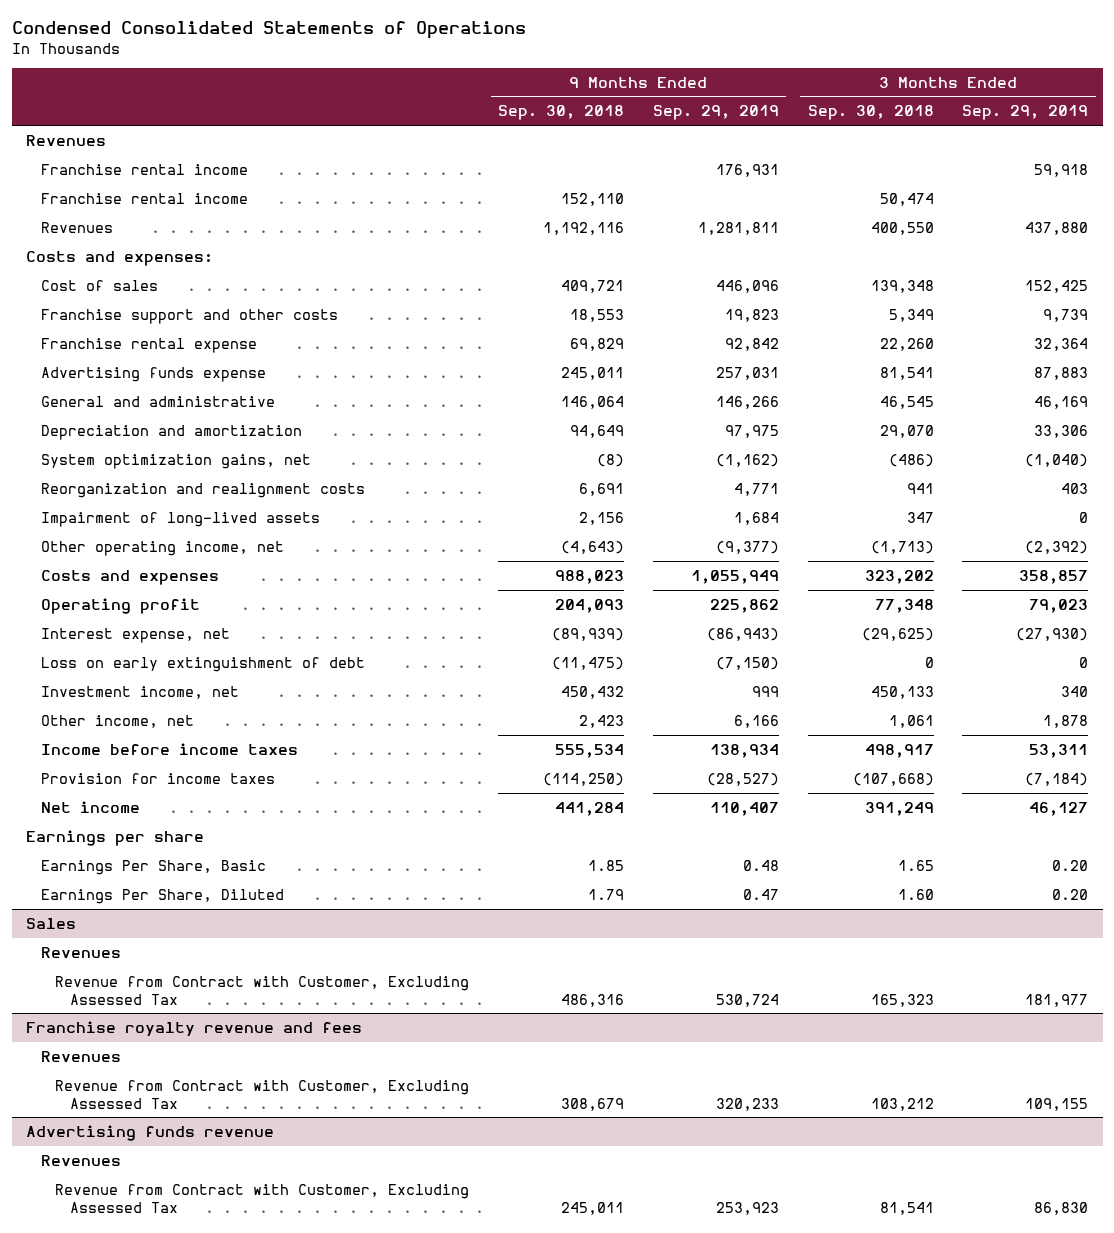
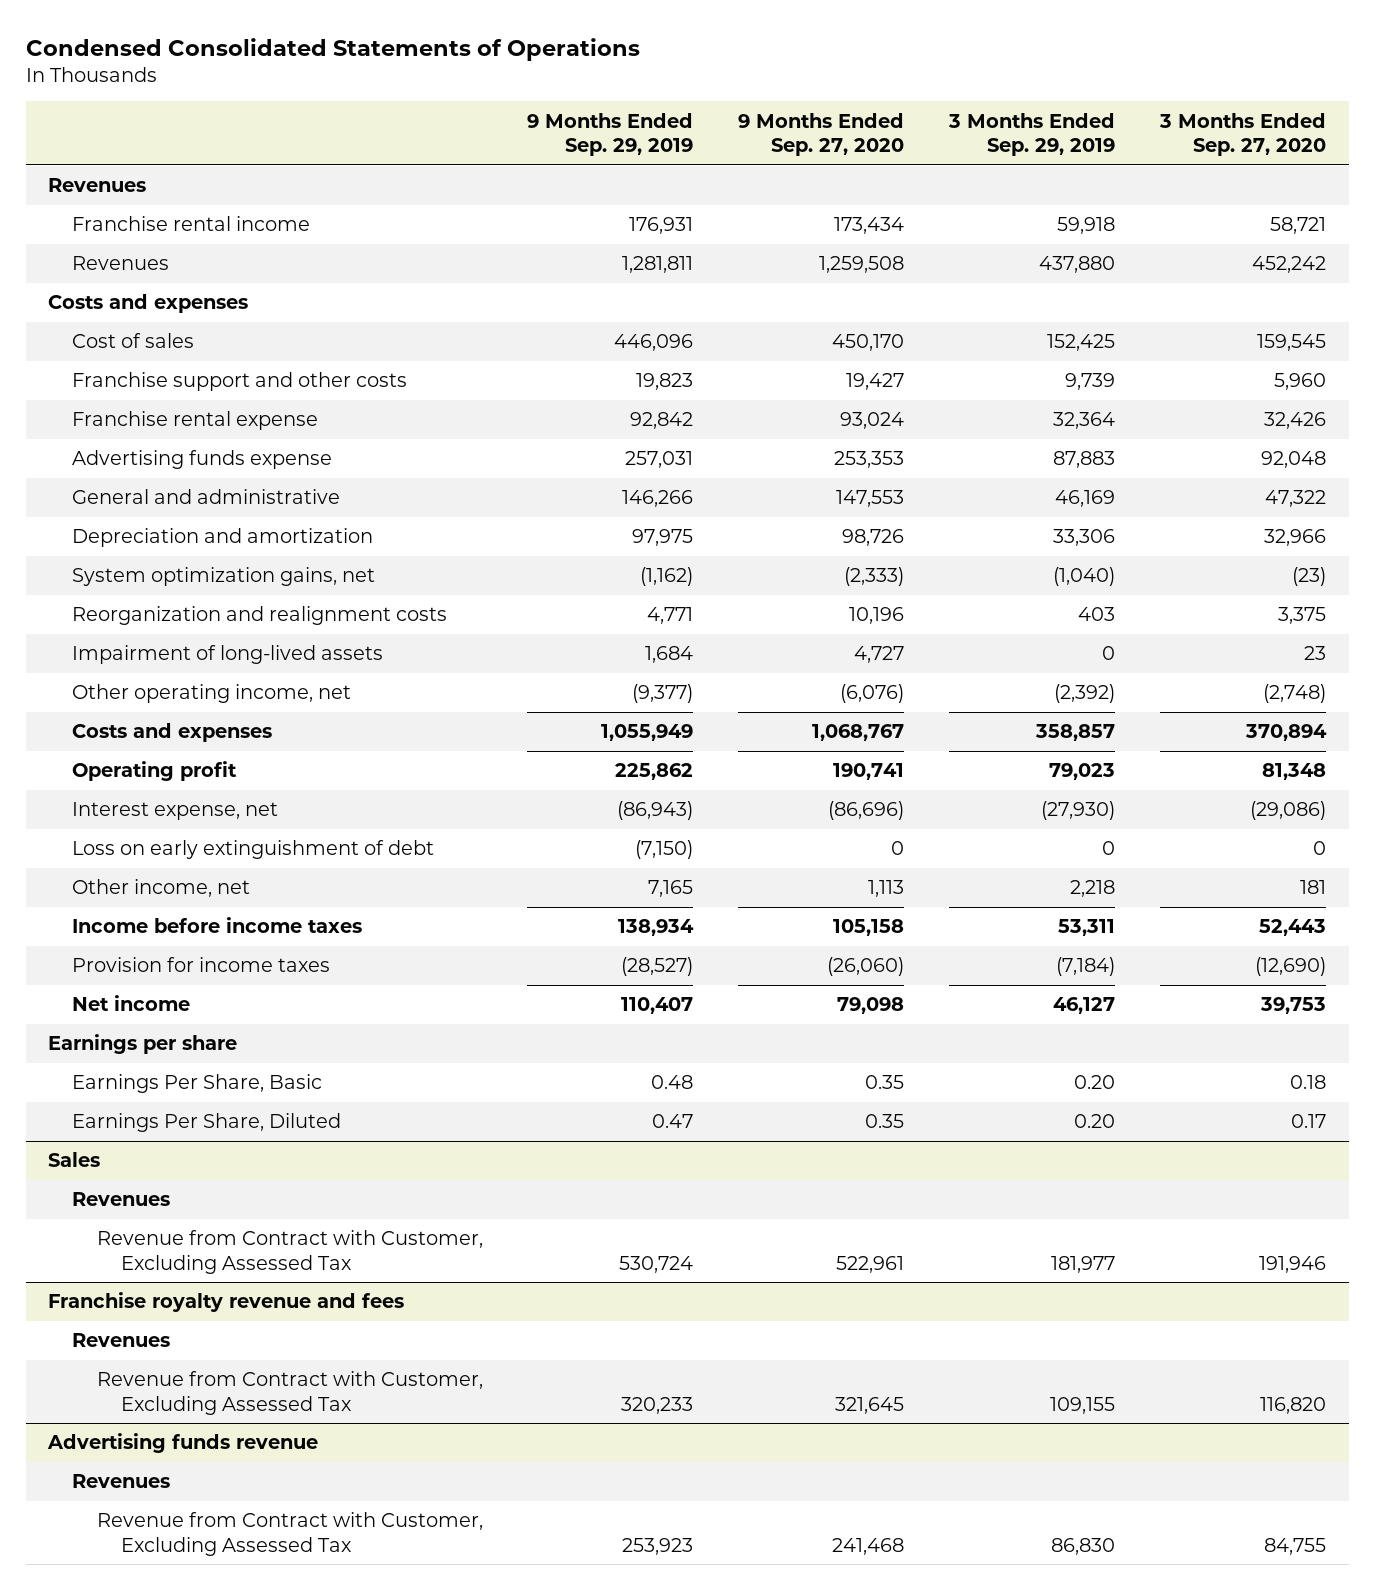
[498,105,625,121] Sep. 30, 2018 -> none
[807,105,934,121] Sep. 30, 2018 -> none
none -> [738,112,905,157] 9 Months Ended Sep. 27, 2020
none -> [1159,112,1327,157] 3 Months Ended Sep. 27, 2020
[40,192,248,204] Franchise rental income -> none
[26,250,214,266] Costs and expenses: -> [48,294,249,314] Costs and expenses
[40,685,239,699] Investment income, net -> none
[733,714,779,728] 6,166 -> [648,880,694,898] 7,165
[1043,714,1089,728] 1,878 -> [1070,880,1116,898] 2,218

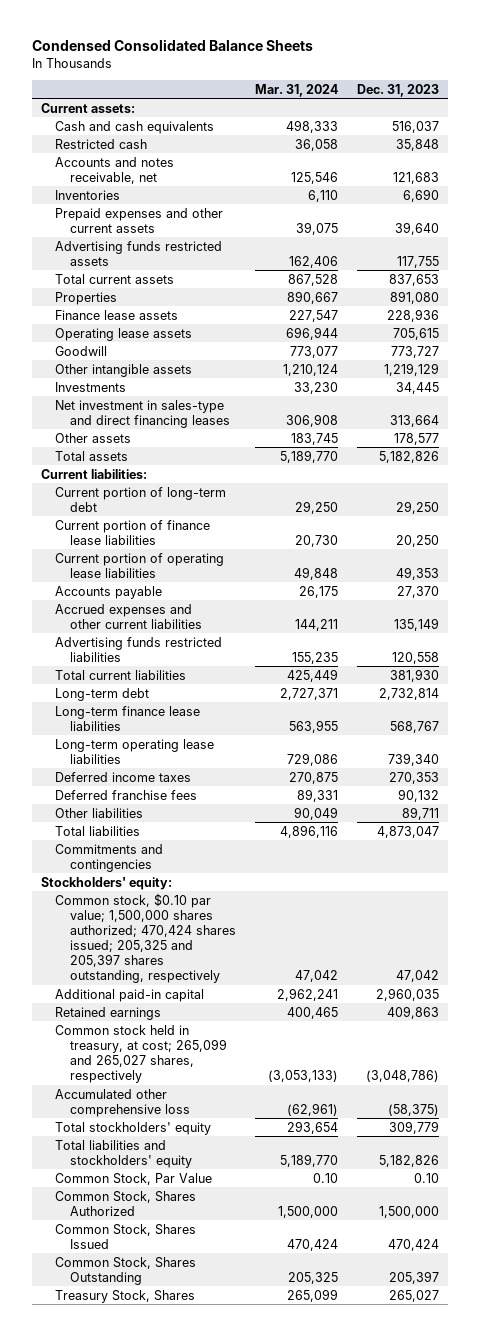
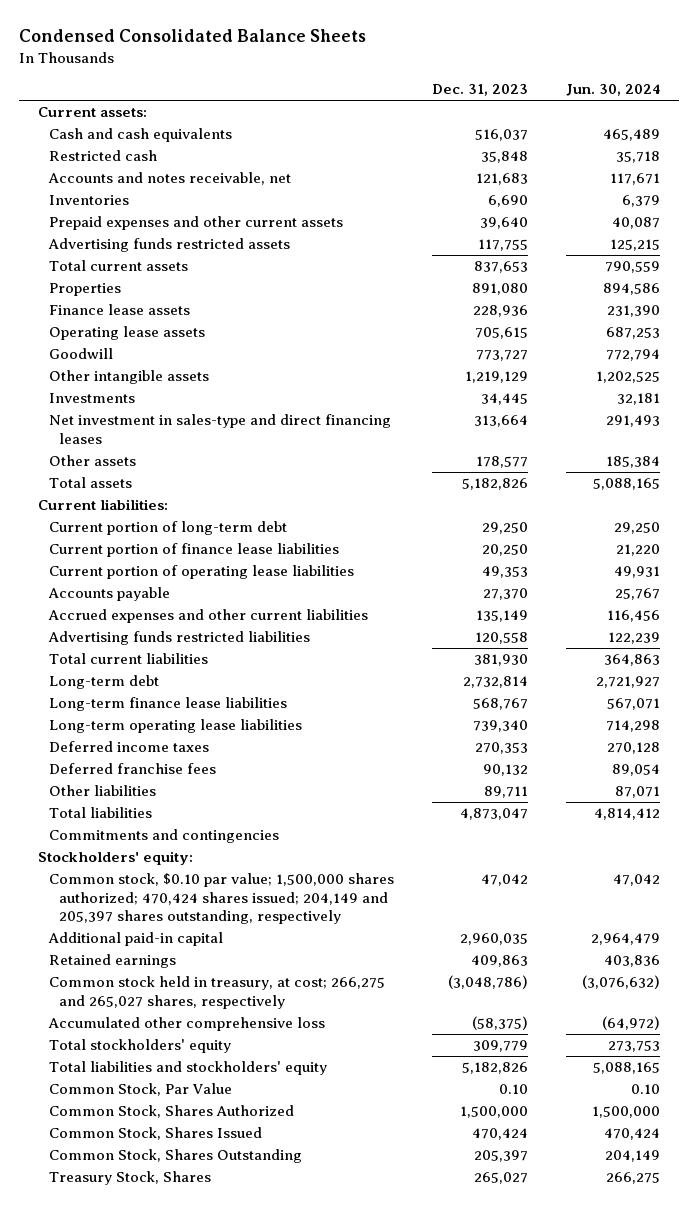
[254,83,338,97] Mar. 31, 2024 -> none
none -> [565,84,660,97] Jun. 30, 2024
[55,892,236,984] Common stock, $0.10 par value; 1,500,000 shares authorized; 470,424 shares issued; 205,325 and 205,397 shares outstanding, respectively -> [48,873,394,925] Common stock, $0.10 par value; 1,500,000 shares authorized; 470,424 shares issued; 204,149 and 205,397 shares outstanding, respectively
[55,1024,227,1083] Common stock held in treasury, at cost; 265,099 and 265,027 shares, respectively -> [48,976,385,1009] Common stock held in treasury, at cost; 266,275 and 265,027 shares, respectively

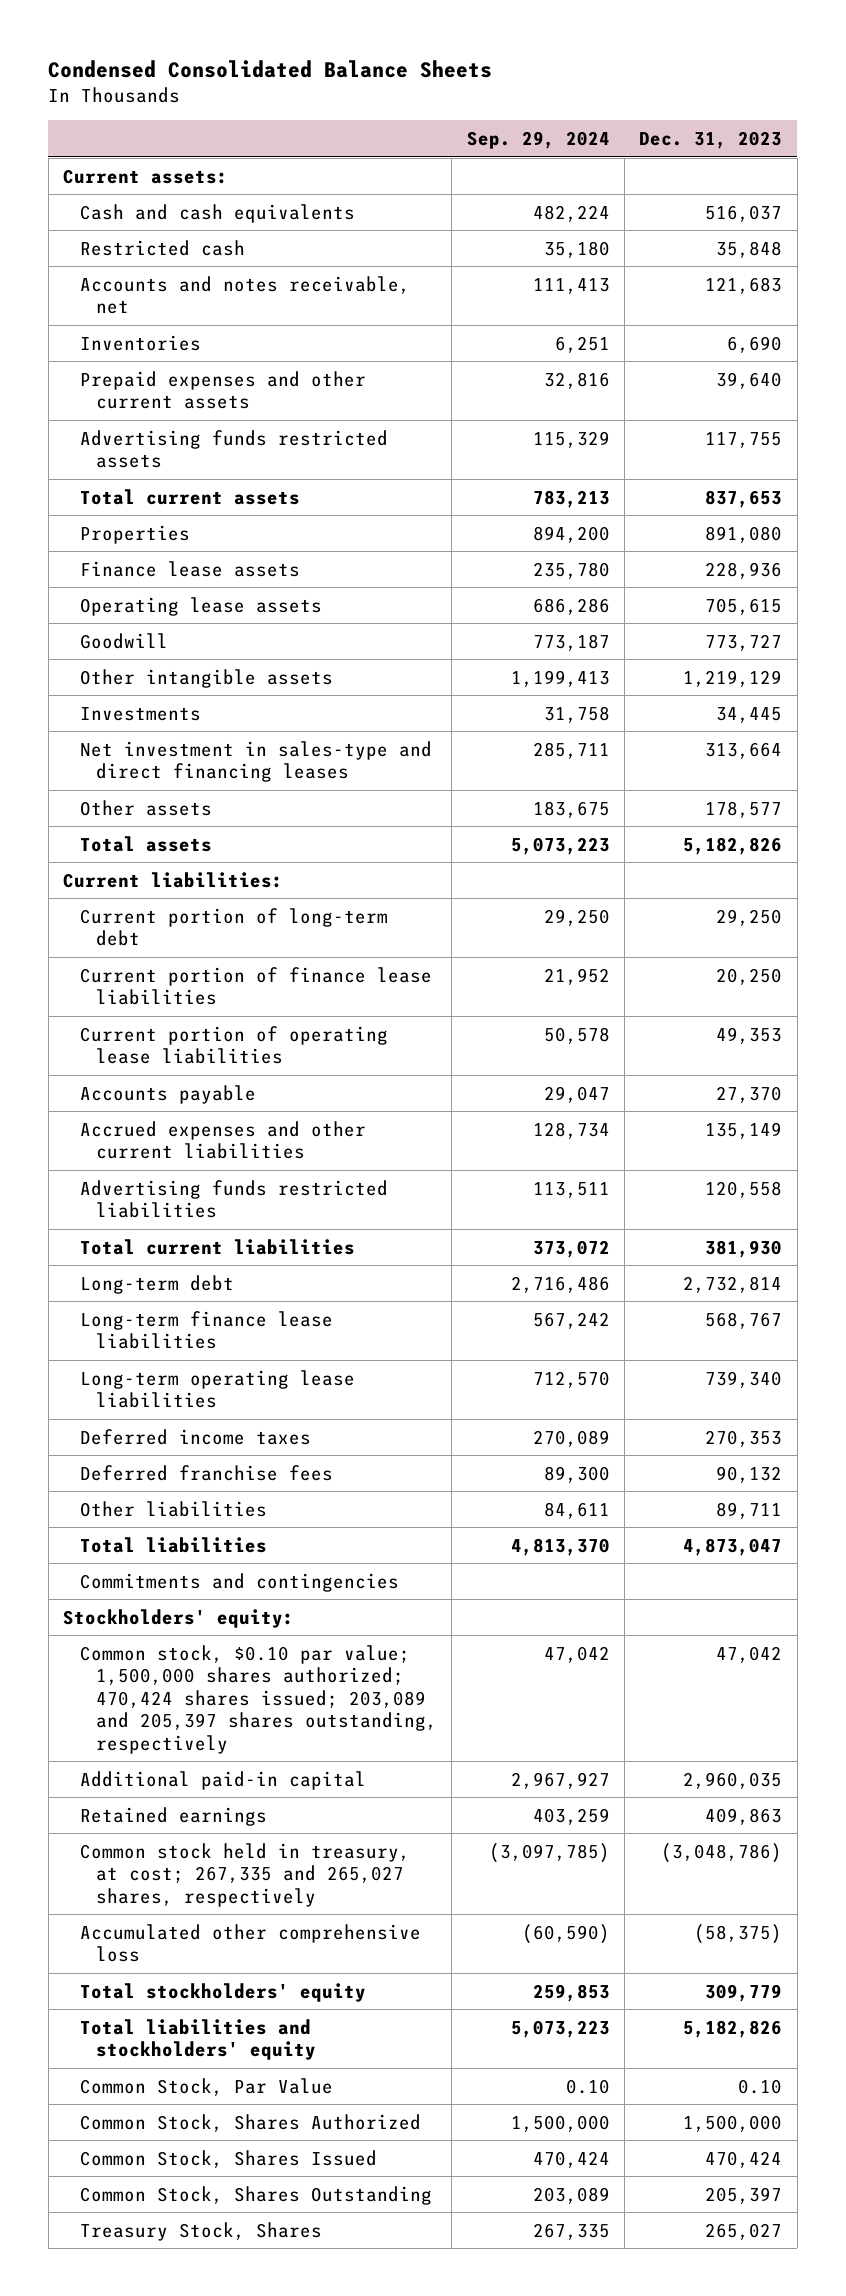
[565,84,660,97] Jun. 30, 2024 -> none
none -> [466,130,610,149] Sep. 29, 2024
[48,873,394,925] Common stock, $0.10 par value; 1,500,000 shares authorized; 470,424 shares issued; 204,149 and 205,397 shares outstanding, respectively -> [79,1644,437,1754] Common stock, $0.10 par value; 1,500,000 shares authorized; 470,424 shares issued; 203,089 and 205,397 shares outstanding, respectively
[48,976,385,1009] Common stock held in treasury, at cost; 266,275 and 265,027 shares, respectively -> [79,1842,410,1907] Common stock held in treasury, at cost; 267,335 and 265,027 shares, respectively

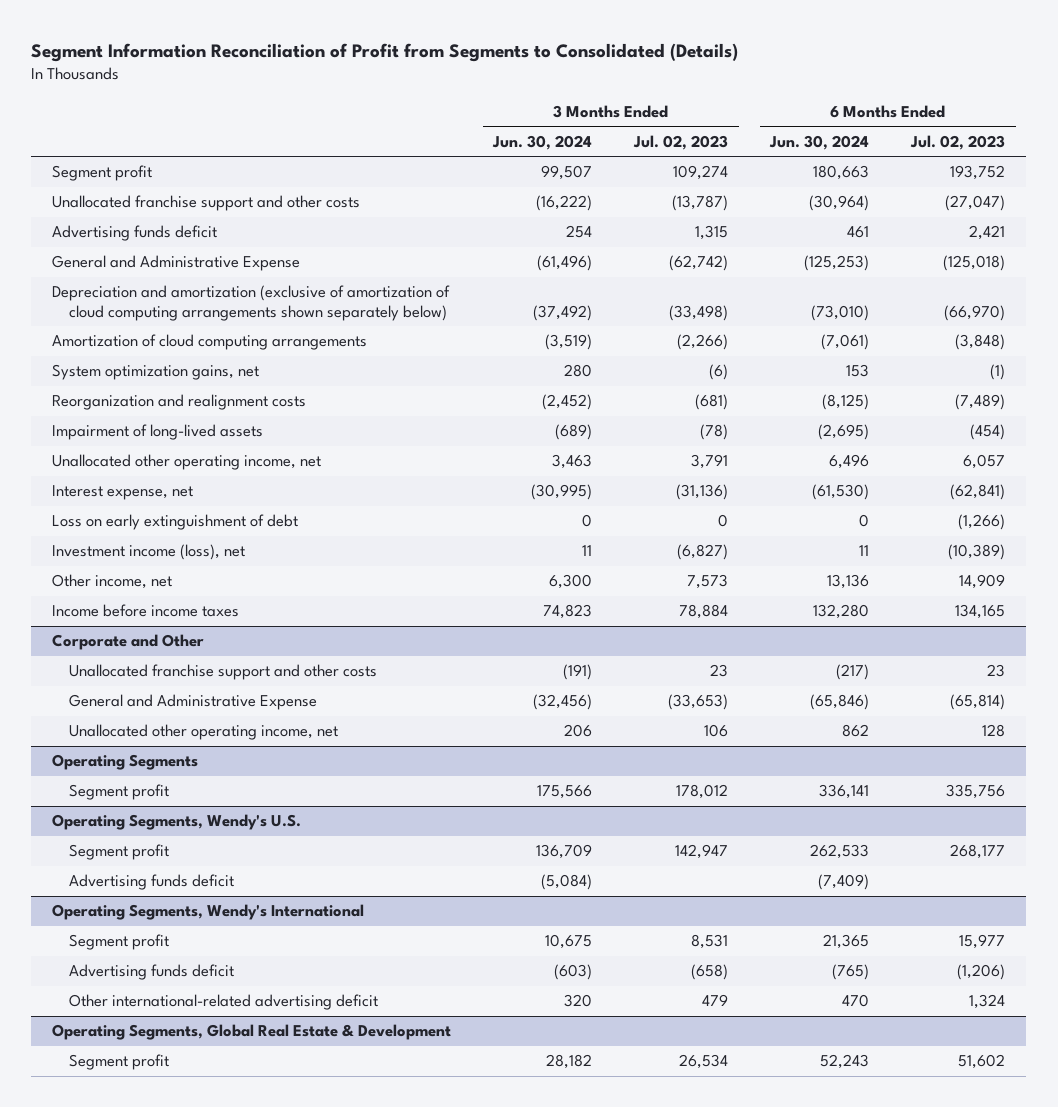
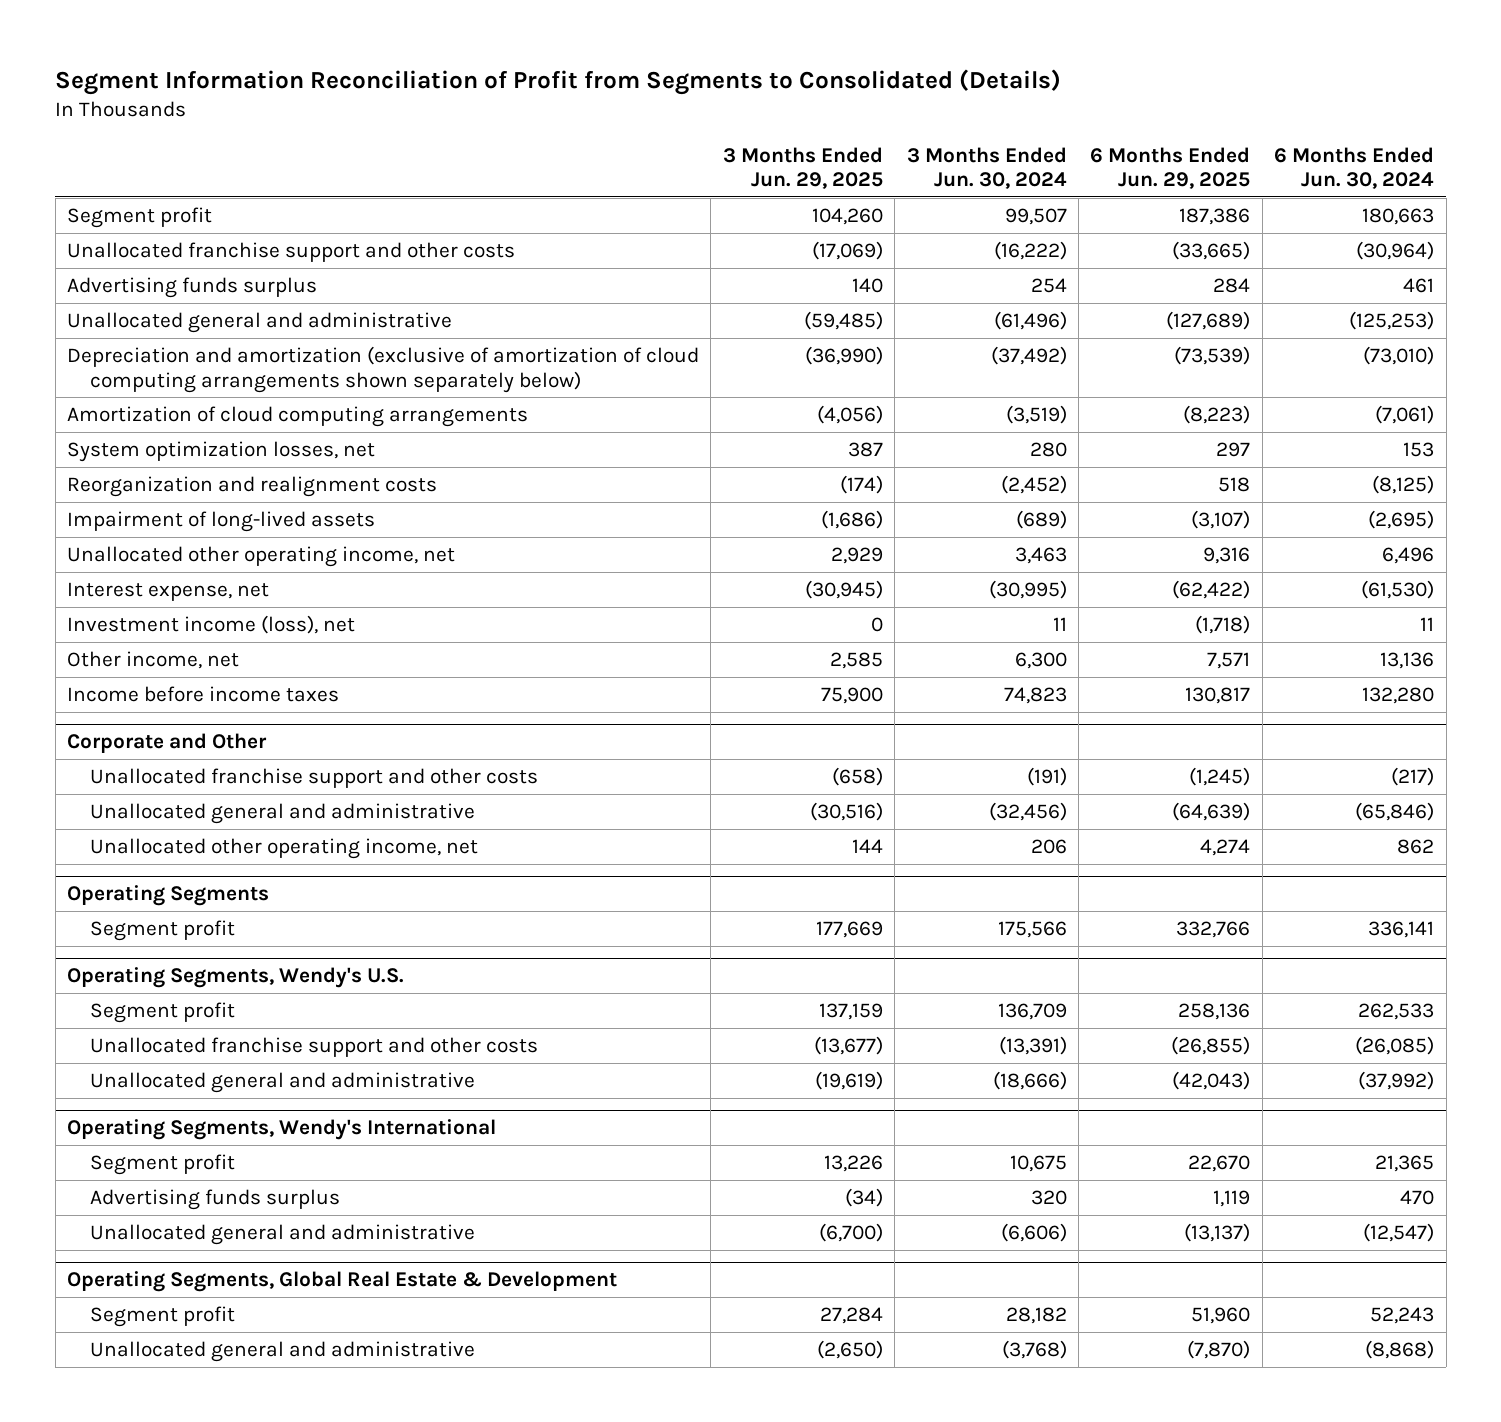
[633,134,729,150] Jul. 02, 2023 -> none
[910,134,1006,150] Jul. 02, 2023 -> none
none -> [722,146,883,190] 3 Months Ended Jun. 29, 2025
none -> [1090,146,1251,190] 6 Months Ended Jun. 29, 2025
[52,225,218,242] Advertising funds deficit -> [66,277,317,299] Advertising funds surplus
[52,255,301,272] General and Administrative Expense -> [66,312,452,334] Unallocated general and administrative
[52,364,260,381] System optimization gains, net -> [66,441,375,463] System optimization losses, net
[52,514,299,531] Loss on early extinguishment of debt -> none
[69,694,318,711] General and Administrative Expense -> [89,803,475,825] Unallocated general and administrative
[69,874,235,891] Advertising funds deficit -> none
none -> [89,1037,538,1058] Unallocated franchise support and other costs
none -> [89,1072,475,1094] Unallocated general and administrative
[69,994,379,1011] Other international-related advertising deficit -> none
[69,964,235,981] Advertising funds deficit -> [89,1189,340,1211] Advertising funds surplus
[554,964,593,981] (603) -> [1030,1190,1067,1206] 320
[832,964,870,981] (765) -> [1400,1190,1435,1206] 470
none -> [89,1224,475,1246] Unallocated general and administrative
none -> [89,1341,475,1363] Unallocated general and administrative

